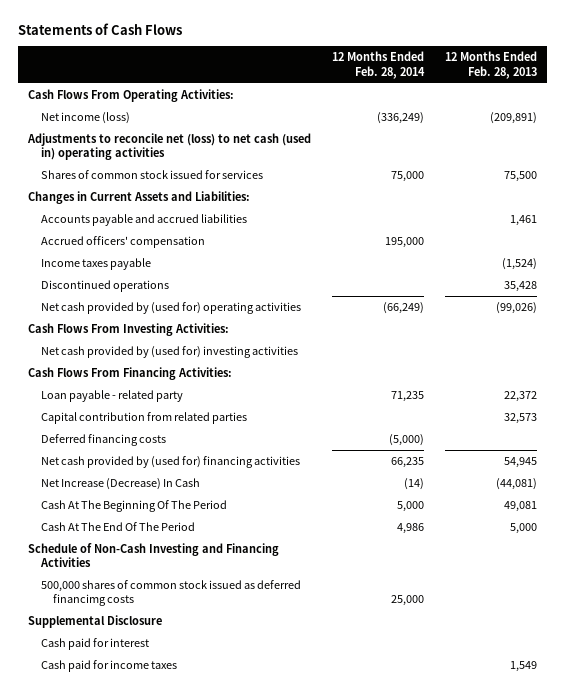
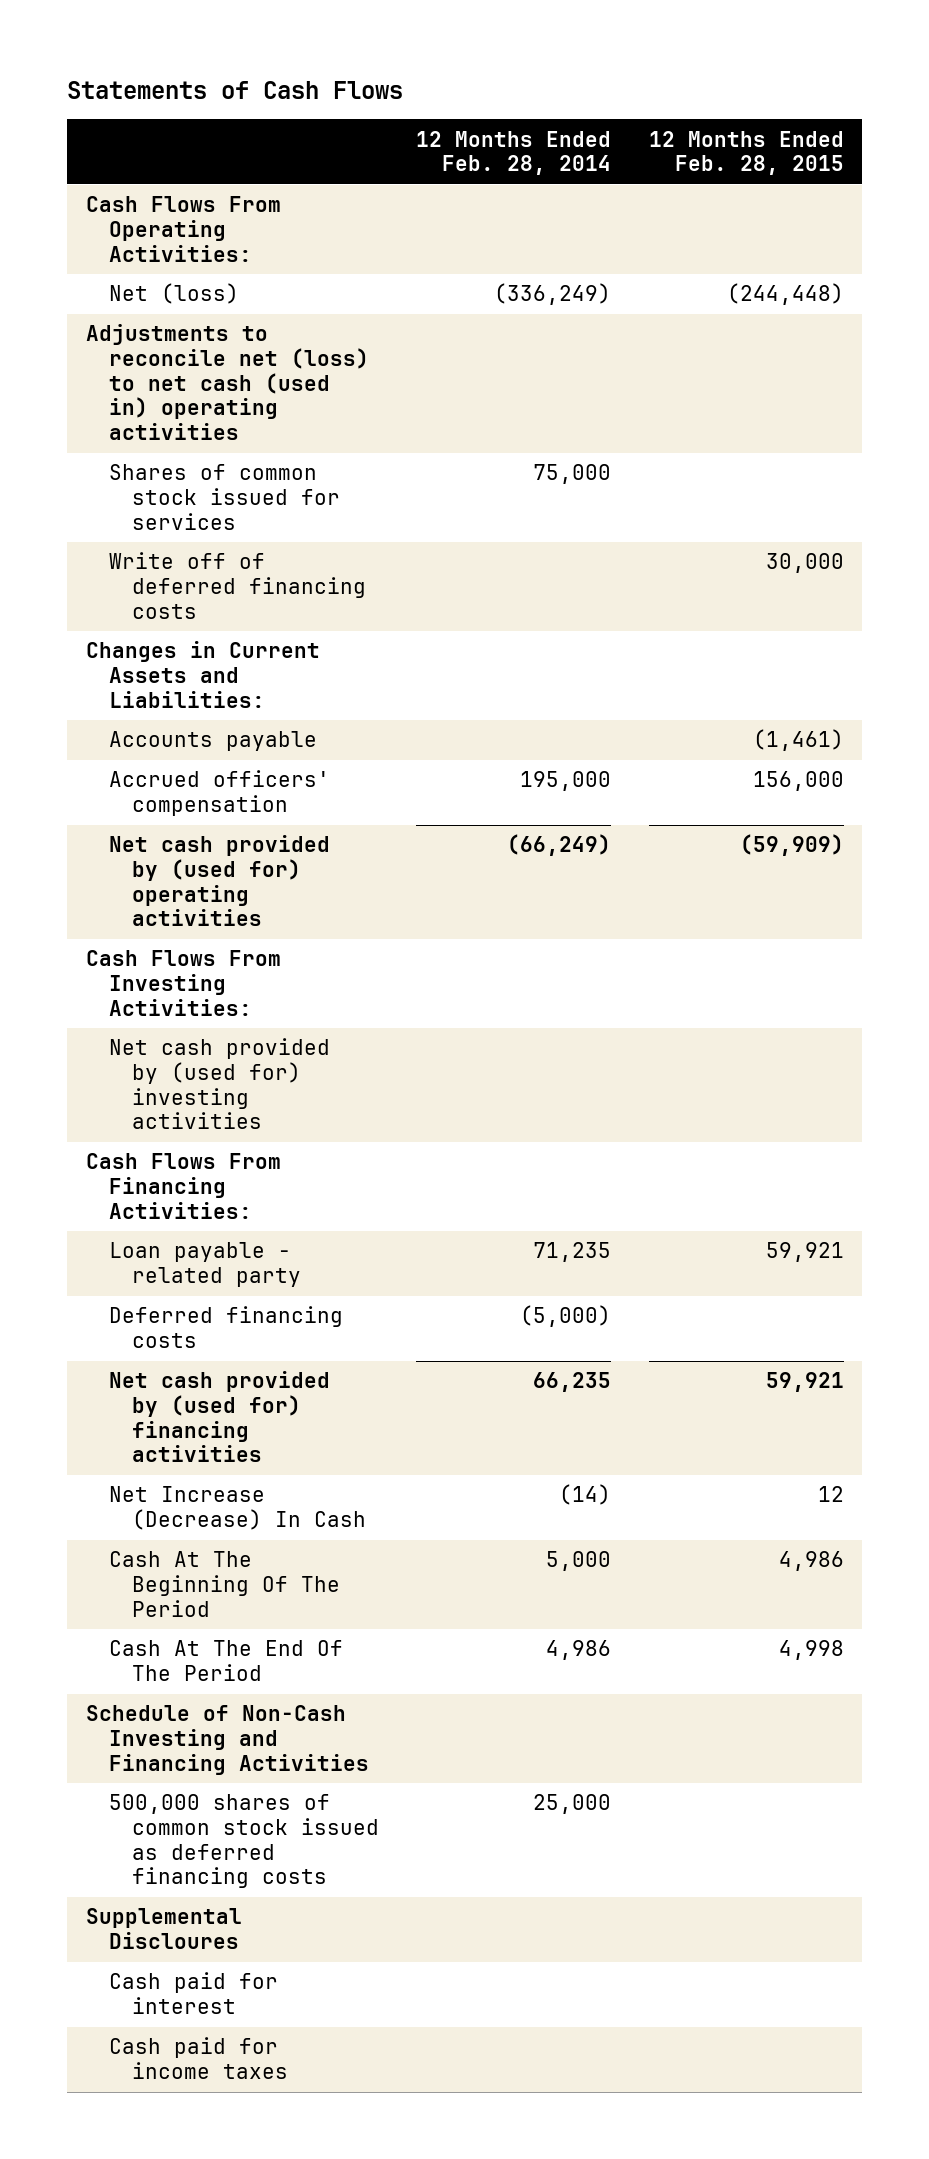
[444,51,537,79] 12 Months Ended Feb. 28, 2013 -> none
none -> [648,130,844,176] 12 Months Ended Feb. 28, 2015
[40,112,130,125] Net income (loss) -> [108,283,239,305] Net (loss)
none -> [108,552,367,619] Write off of deferred financing costs
[40,214,247,227] Accounts payable and accrued liabilities -> [108,731,317,752] Accounts payable
[40,258,151,271] Income taxes payable -> none
[40,280,169,293] Discontinued operations -> none
[40,412,247,425] Capital contribution from related parties -> none
[28,615,163,629] Supplemental Disclosure -> none
[40,580,301,607] 500,000 shares of common stock issued as deferred financimg costs -> [108,1794,380,1889] 500,000 shares of common stock issued as deferred financing costs
none -> [85,1908,242,1950] Supplemental Discloures

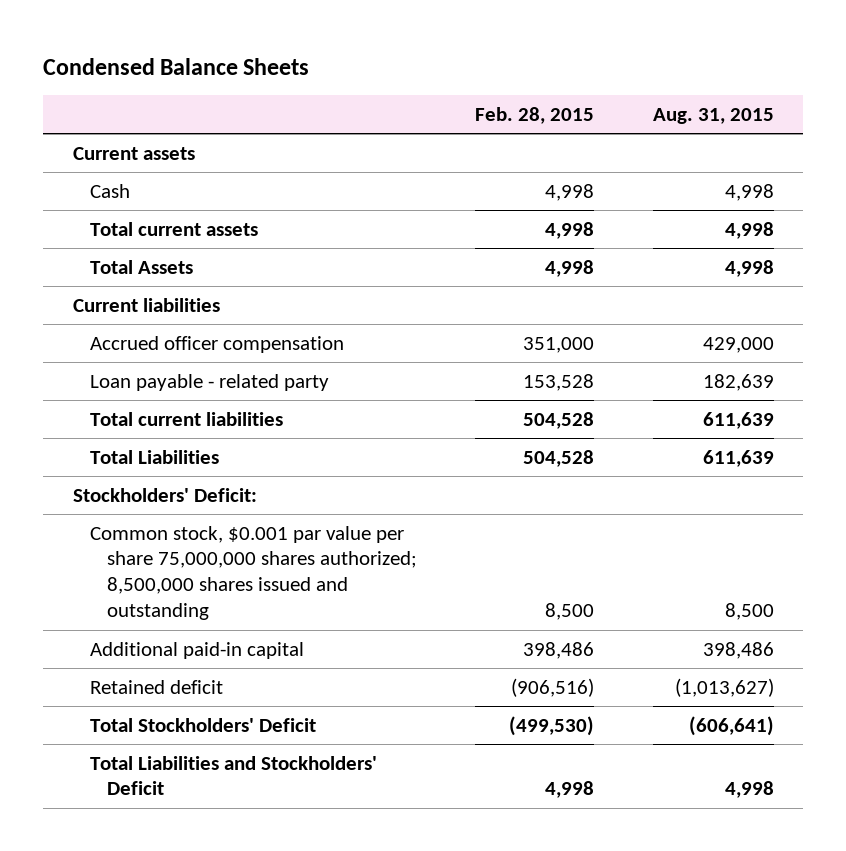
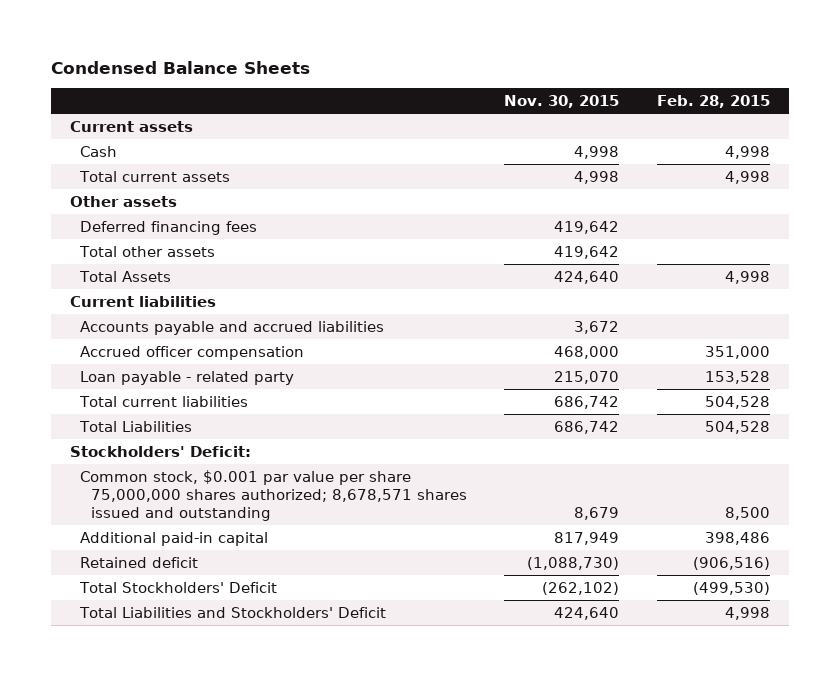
[652,107,774,124] Aug. 31, 2015 -> none
none -> [504,95,620,109] Nov. 30, 2015
none -> [69,195,177,207] Other assets
none -> [80,220,258,235] Deferred financing fees
none -> [79,245,216,257] Total other assets
none -> [80,320,385,335] Accounts payable and accrued liabilities
[89,525,417,621] Common stock, $0.001 par value per share 75,000,000 shares authorized; 8,500,000 shares issued and outstanding -> [80,469,467,522] Common stock, $0.001 par value per share 75,000,000 shares authorized; 8,678,571 shares issued and outstanding

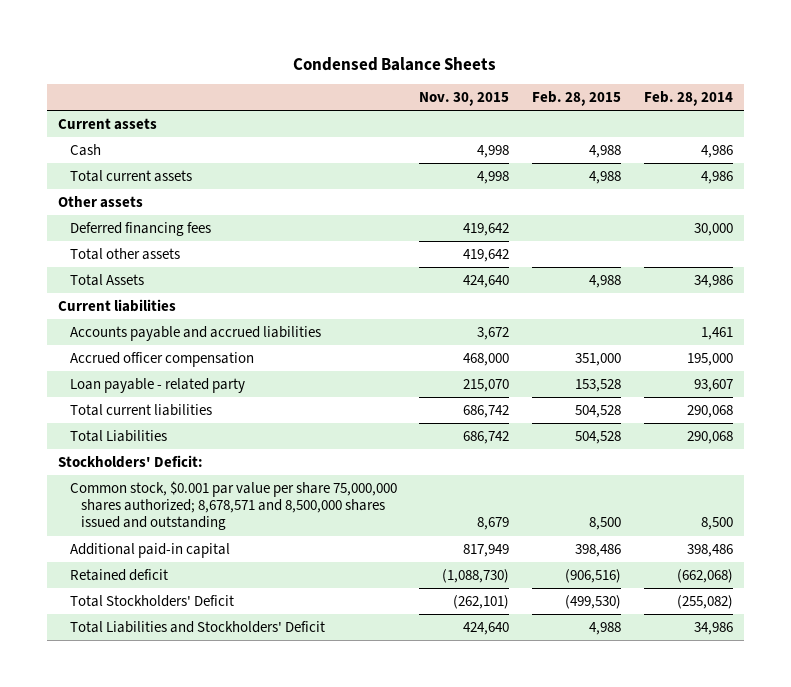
none -> [643,91,733,107] Feb. 28, 2014
[725,145,771,159] 4,998 -> [589,144,622,158] 4,988
[725,170,771,184] 4,998 -> [589,170,622,184] 4,988
[725,270,771,284] 4,998 -> [589,274,622,288] 4,988
[80,469,467,522] Common stock, $0.001 par value per share 75,000,000 shares authorized; 8,678,571 shares issued and outstanding -> [69,480,397,531] Common stock, $0.001 par value per share 75,000,000 shares authorized; 8,678,571 and 8,500,000 shares issued and outstanding
[542,581,620,595] (262,102) -> [453,594,510,609] (262,101)
[725,606,771,620] 4,998 -> [589,621,622,635] 4,988

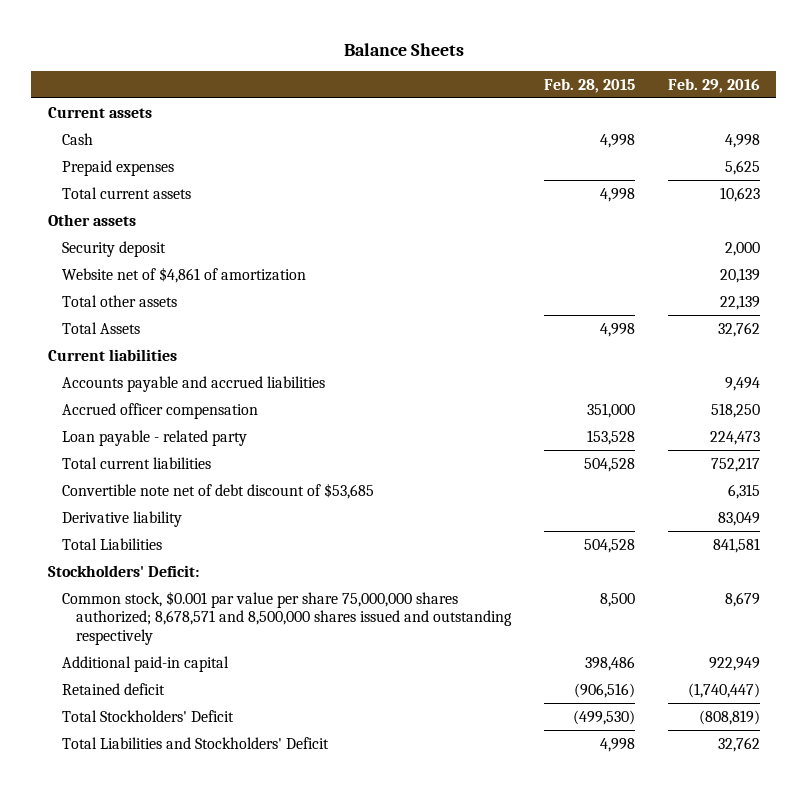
[293,56,497,71] Condensed Balance Sheets -> [343,42,464,56] Balance Sheets
[419,92,510,107] Nov. 30, 2015 -> none
[643,91,733,107] Feb. 28, 2014 -> none
none -> [667,77,760,93] Feb. 29, 2016
[589,144,622,158] 4,988 -> [599,133,635,148] 4,998
none -> [61,159,174,176] Prepaid expenses
[589,170,622,184] 4,988 -> [599,187,635,202] 4,998
[69,221,211,236] Deferred financing fees -> none
none -> [61,240,166,257] Security deposit
none -> [61,266,306,283] Website net of $4,861 of amortization
[589,274,622,288] 4,988 -> [599,322,635,337] 4,998
none -> [61,482,374,499] Convertible note net of debt discount of $53,685
none -> [61,510,182,527] Derivative liability
[69,480,397,531] Common stock, $0.001 par value per share 75,000,000 shares authorized; 8,678,571 and 8,500,000 shares issued and outstanding -> [61,590,512,645] Common stock, $0.001 par value per share 75,000,000 shares authorized; 8,678,571 and 8,500,000 shares issued and outstanding respectively
[589,621,622,635] 4,988 -> [599,737,635,752] 4,998

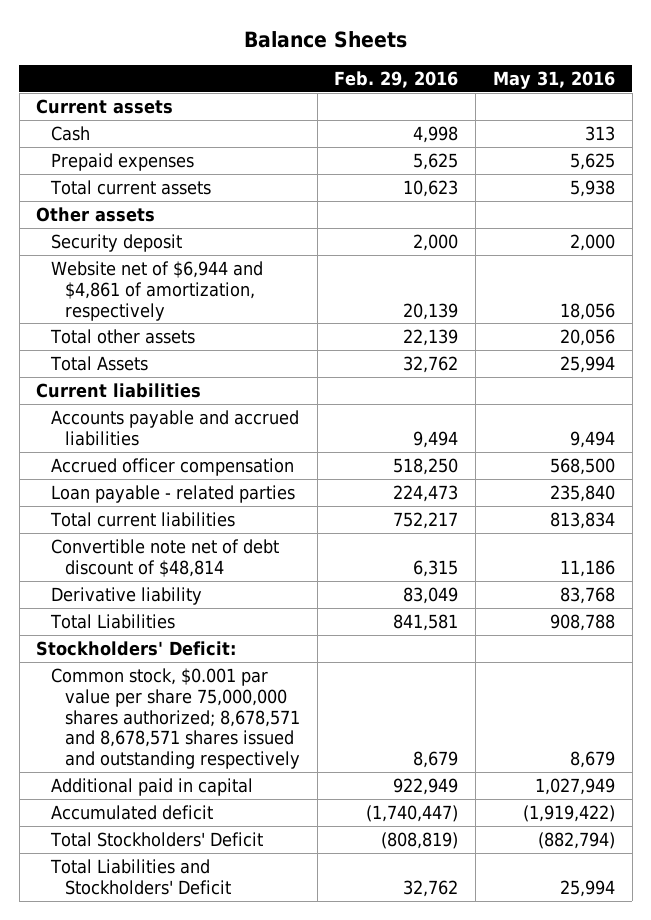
[543,77,635,93] Feb. 28, 2015 -> none
none -> [492,70,615,89] May 31, 2016
[61,266,306,283] Website net of $4,861 of amortization -> [50,261,263,321] Website net of $6,944 and $4,861 of amortization, respectively
[61,429,247,446] Loan payable - related party -> [50,485,295,504] Loan payable - related parties
[61,482,374,499] Convertible note net of debt discount of $53,685 -> [50,539,279,577] Convertible note net of debt discount of $48,814
[61,590,512,645] Common stock, $0.001 par value per share 75,000,000 shares authorized; 8,678,571 and 8,500,000 shares issued and outstanding respectively -> [50,668,300,770] Common stock, $0.001 par value per share 75,000,000 shares authorized; 8,678,571 and 8,678,571 shares issued and outstanding respectively
[61,655,229,672] Additional paid-in capital -> [50,778,253,797] Additional paid in capital
[61,682,165,695] Retained deficit -> [50,805,213,821] Accumulated deficit

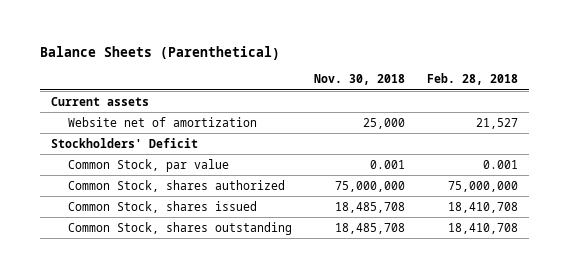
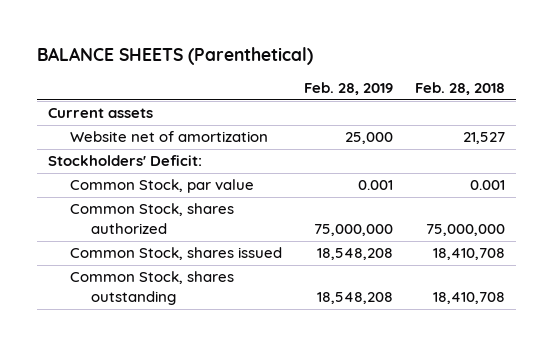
[39,46,280,61] Balance Sheets (Parenthetical) -> [37,46,314,65] BALANCE SHEETS (Parenthetical)
[314,74,406,86] Nov. 30, 2018 -> none
none -> [303,82,393,96] Feb. 28, 2019
[50,137,198,148] Stockholders' Deficit -> [48,155,203,167] Stockholders' Deficit:

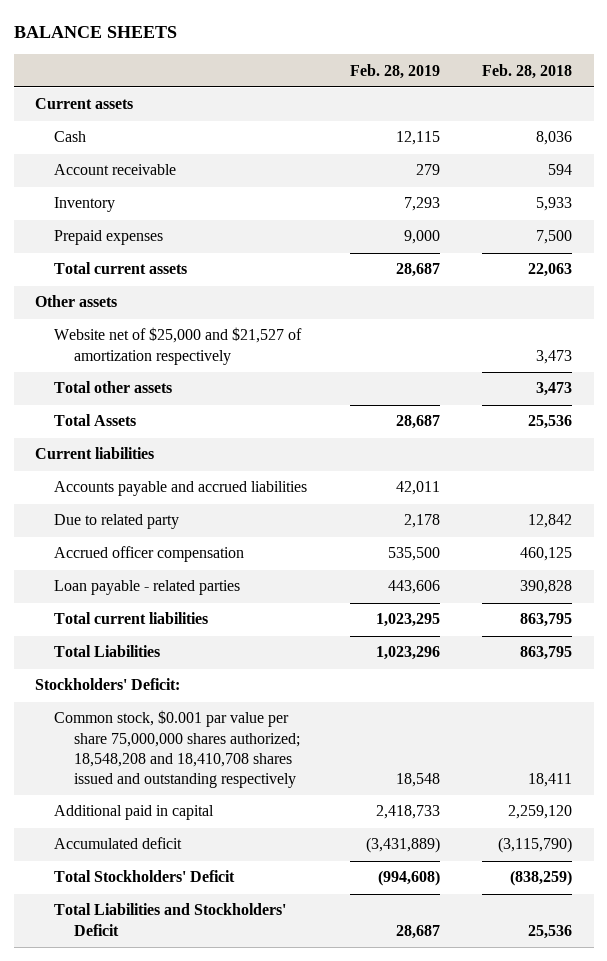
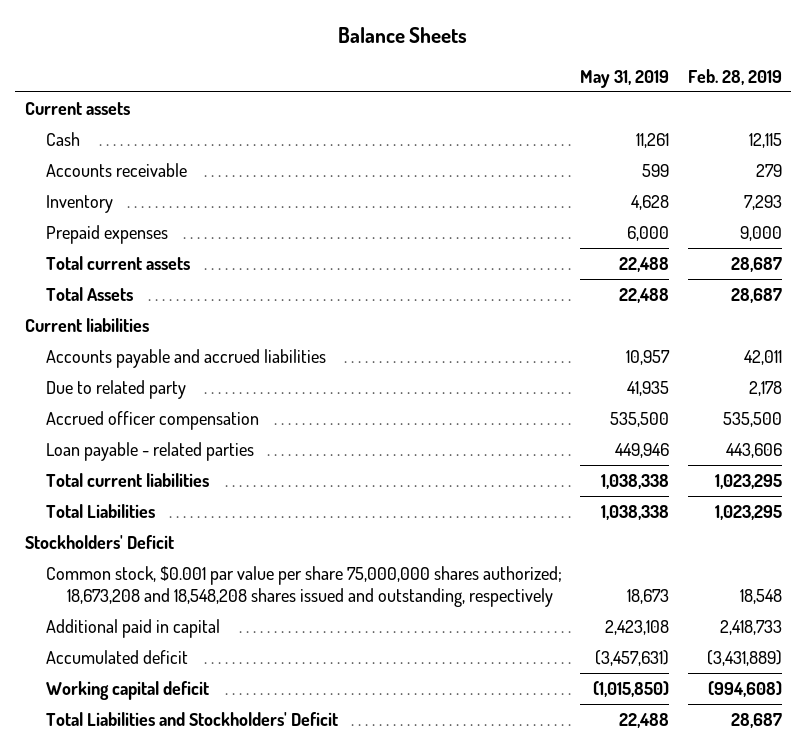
[13,26,177,39] BALANCE SHEETS -> [338,27,468,44] Balance Sheets
[482,63,573,79] Feb. 28, 2018 -> none
none -> [580,70,670,89] May 31, 2019
[54,164,177,176] Account receivable -> [45,162,187,177] Accounts receivable
[34,295,117,308] Other assets -> none
[54,327,303,365] Website net of $25,000 and $21,527 of amortization respectively -> none
[54,381,173,394] Total other assets -> none
[375,646,440,661] 1,023,296 -> [714,504,782,520] 1,023,295
[34,678,180,691] Stockholders' Deficit: -> [24,534,174,549] Stockholders' Deficit
[54,710,300,788] Common stock, $0.001 par value per share 75,000,000 shares authorized; 18,548,208 and 18,410,708 shares issued and outstanding respectively -> [45,565,562,608] Common stock, $0.001 par value per share 75,000,000 shares authorized; 18,673,208 and 18,548,208 shares issued and outstanding, respectively
[54,870,236,883] Total Stockholders' Deficit -> [45,680,209,700] Working capital deficit

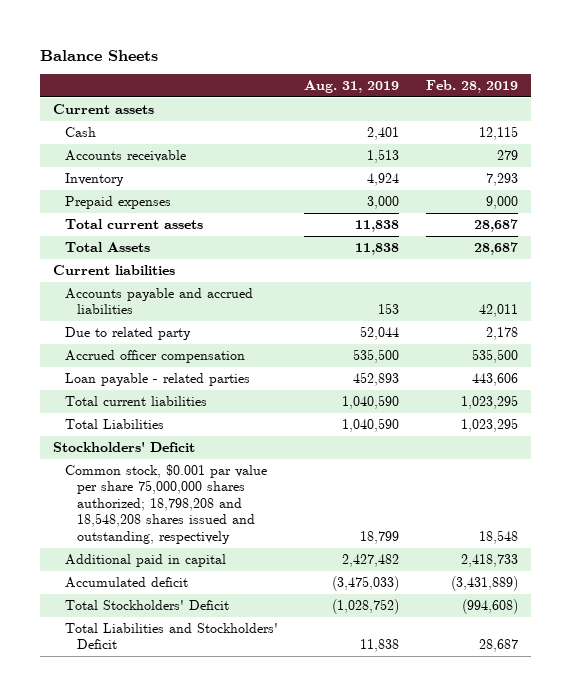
[580,70,670,89] May 31, 2019 -> none
none -> [304,80,400,94] Aug. 31, 2019
[45,565,562,608] Common stock, $0.001 par value per share 75,000,000 shares authorized; 18,673,208 and 18,548,208 shares issued and outstanding, respectively -> [64,463,267,544] Common stock, $0.001 par value per share 75,000,000 shares authorized; 18,798,208 and 18,548,208 shares issued and outstanding, respectively
[45,680,209,700] Working capital deficit -> [64,599,229,610] Total Stockholders' Deficit

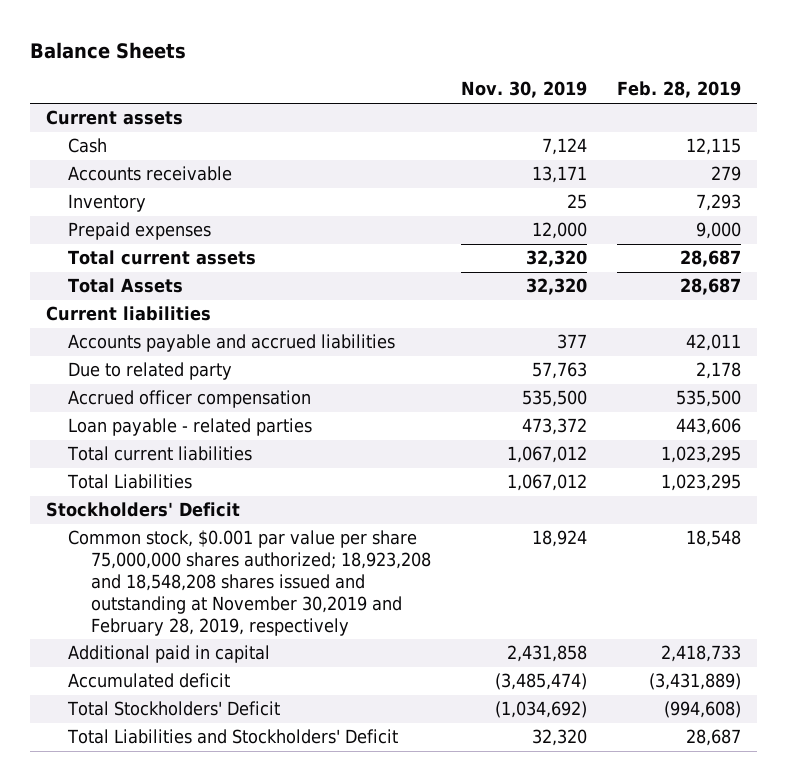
[304,80,400,94] Aug. 31, 2019 -> none
none -> [461,81,588,99] Nov. 30, 2019
[64,463,267,544] Common stock, $0.001 par value per share 75,000,000 shares authorized; 18,798,208 and 18,548,208 shares issued and outstanding, respectively -> [68,530,431,636] Common stock, $0.001 par value per share 75,000,000 shares authorized; 18,923,208 and 18,548,208 shares issued and outstanding at November 30,2019 and February 28, 2019, respectively

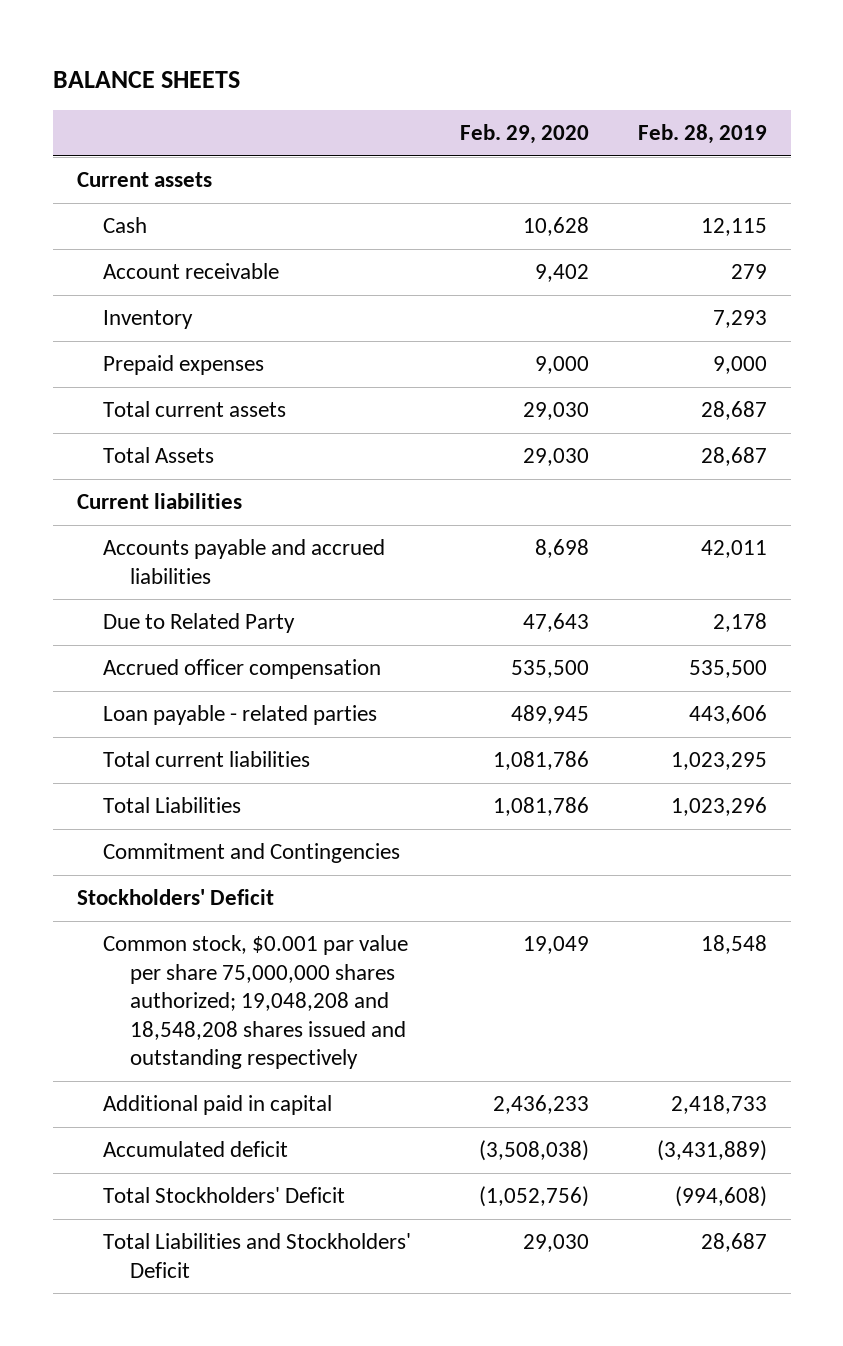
[30,41,187,59] Balance Sheets -> [52,70,240,88] BALANCE SHEETS
[461,81,588,99] Nov. 30, 2019 -> none
none -> [460,124,590,145] Feb. 29, 2020
[68,166,233,182] Accounts receivable -> [103,263,280,280] Account receivable
[68,362,233,381] Due to related party -> [103,613,296,634] Due to Related Party
[661,474,742,492] 1,023,295 -> [670,797,767,817] 1,023,296
none -> [103,843,401,864] Commitment and Contingencies
[68,530,431,636] Common stock, $0.001 par value per share 75,000,000 shares authorized; 18,923,208 and 18,548,208 shares issued and outstanding at November 30,2019 and February 28, 2019, respectively -> [103,935,409,1070] Common stock, $0.001 par value per share 75,000,000 shares authorized; 19,048,208 and 18,548,208 shares issued and outstanding respectively

